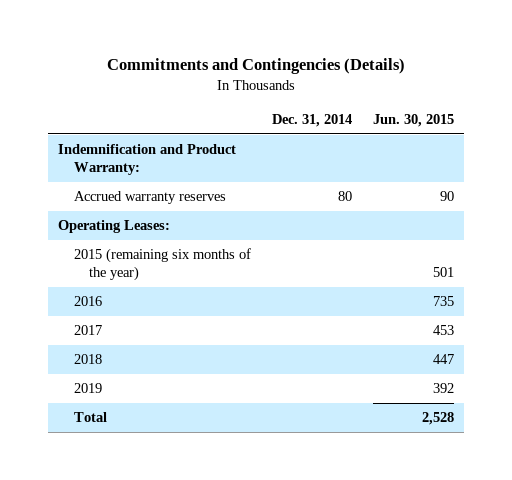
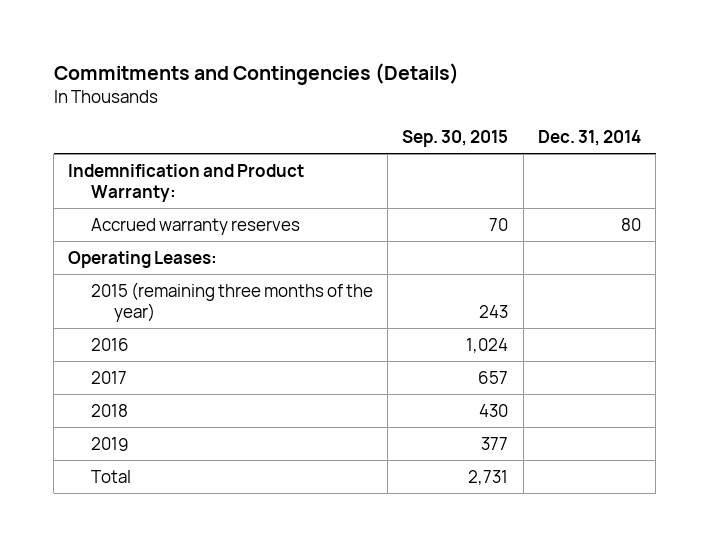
[372,113,454,127] Jun. 30, 2015 -> none
none -> [402,129,509,147] Sep. 30, 2015
[73,248,251,282] 2015 (remaining six months of the year) -> [91,281,374,323] 2015 (remaining three months of the year)

